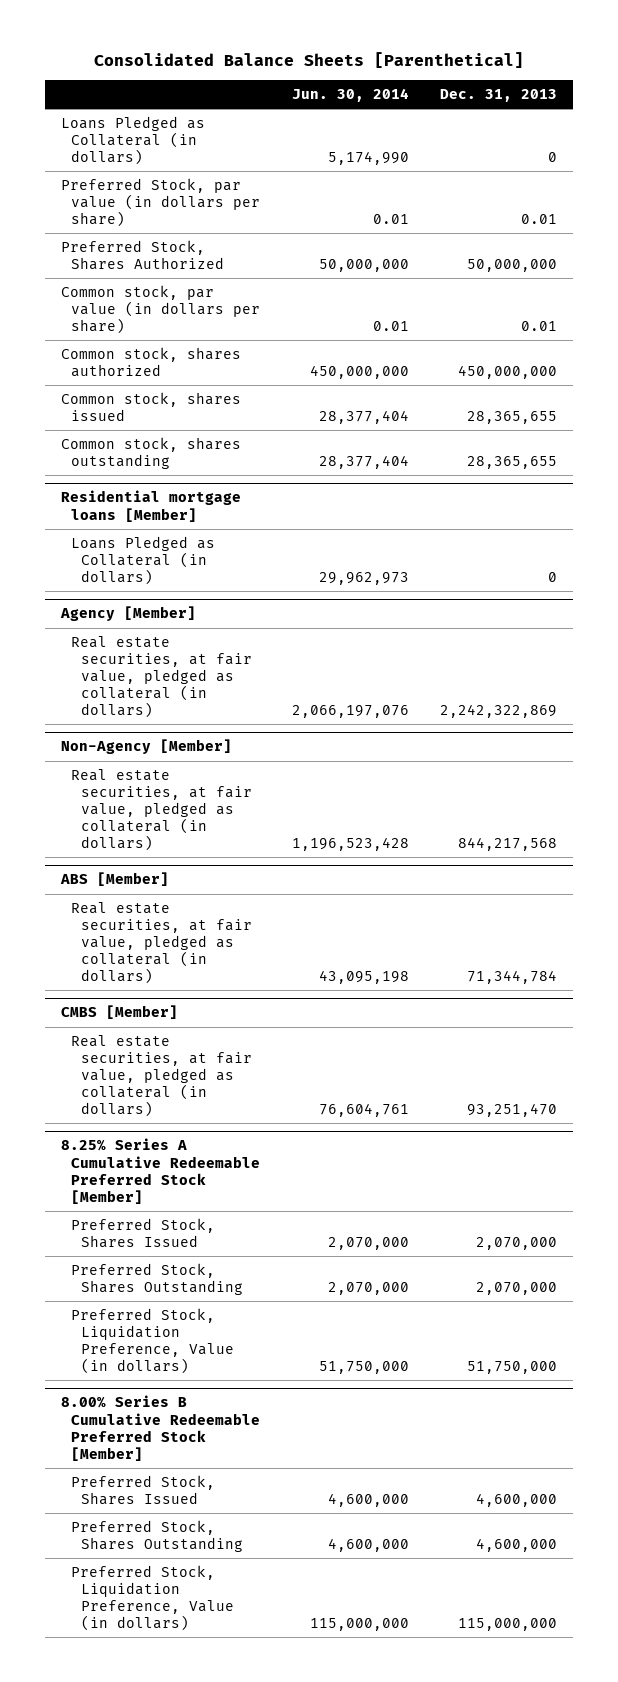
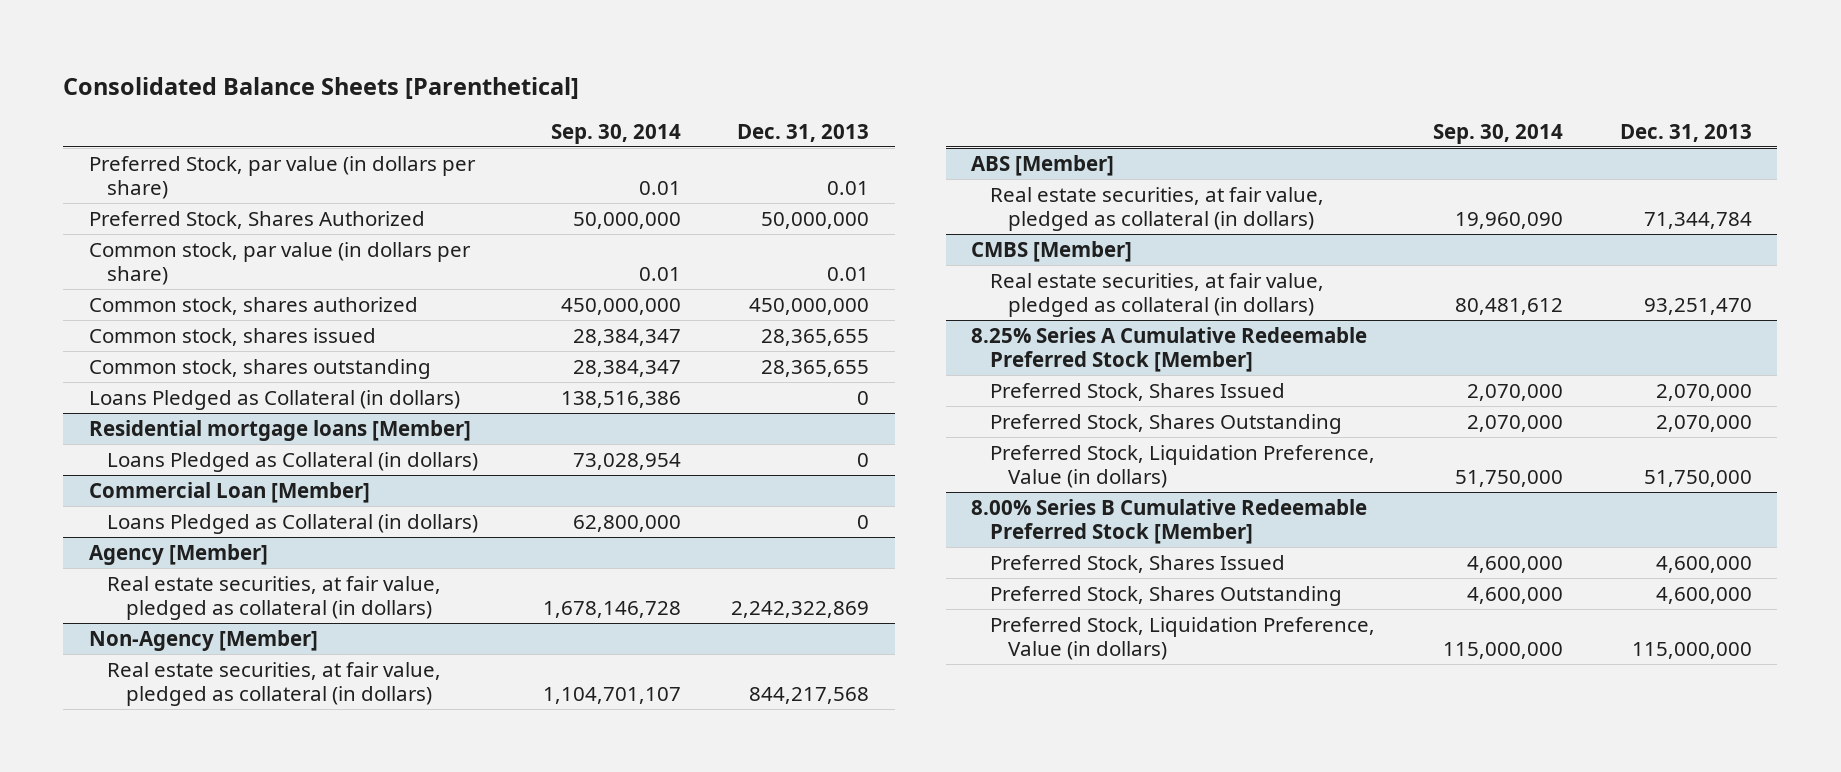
[291,88,409,103] Jun. 30, 2014 -> none
none -> [550,123,681,144] Sep. 30, 2014
[60,115,205,166] Loans Pledged as Collateral (in dollars) -> [88,389,460,410] Loans Pledged as Collateral (in dollars)
none -> [88,481,370,503] Commercial Loan [Member]
none -> [107,513,479,534] Loans Pledged as Collateral (in dollars)

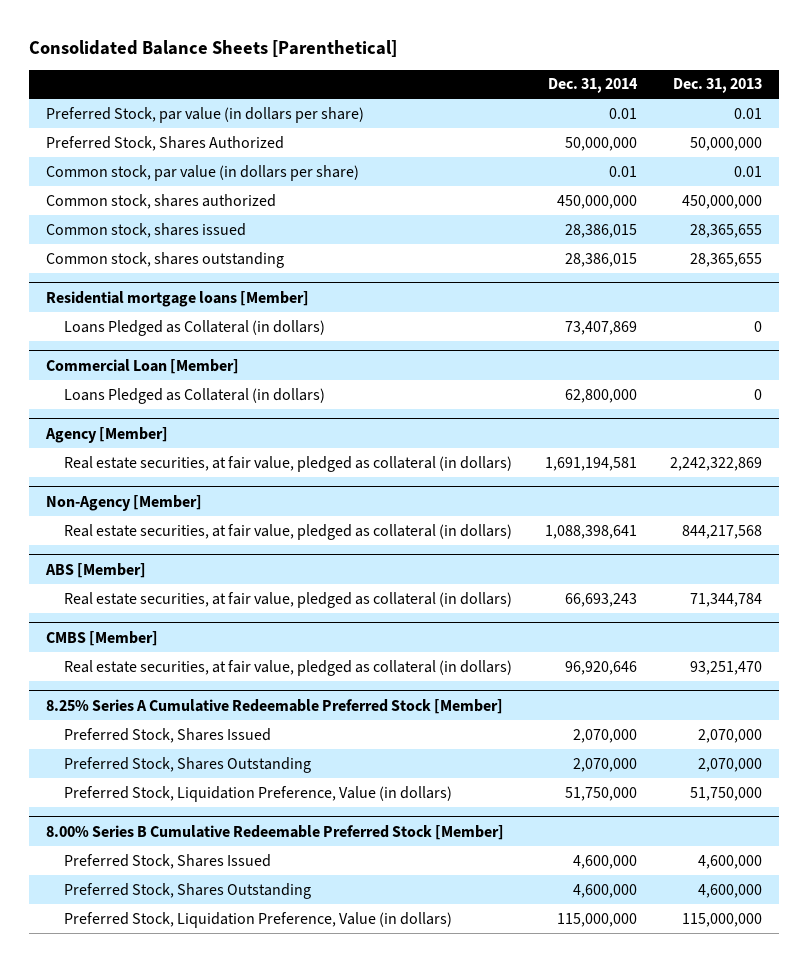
[550,123,681,144] Sep. 30, 2014 -> none
none -> [547,78,638,94] Dec. 31, 2014
[88,389,460,410] Loans Pledged as Collateral (in dollars) -> none

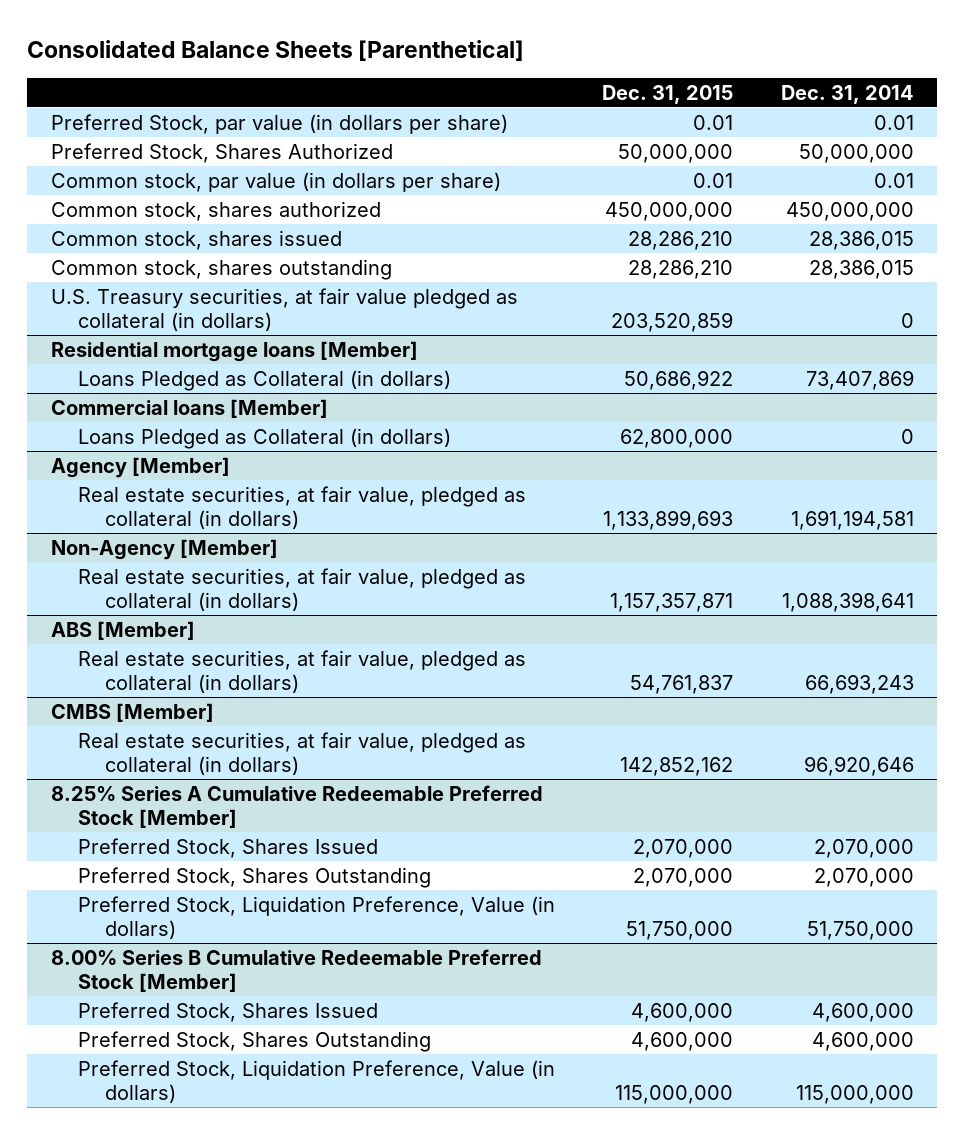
[673,78,763,94] Dec. 31, 2013 -> none
none -> [602,84,734,104] Dec. 31, 2015
none -> [50,287,518,331] U.S. Treasury securities, at fair value pledged as collateral (in dollars)
[45,358,239,374] Commercial Loan [Member] -> [50,398,328,418] Commercial loans [Member]
[564,388,637,403] 62,800,000 -> [900,428,914,444] 0

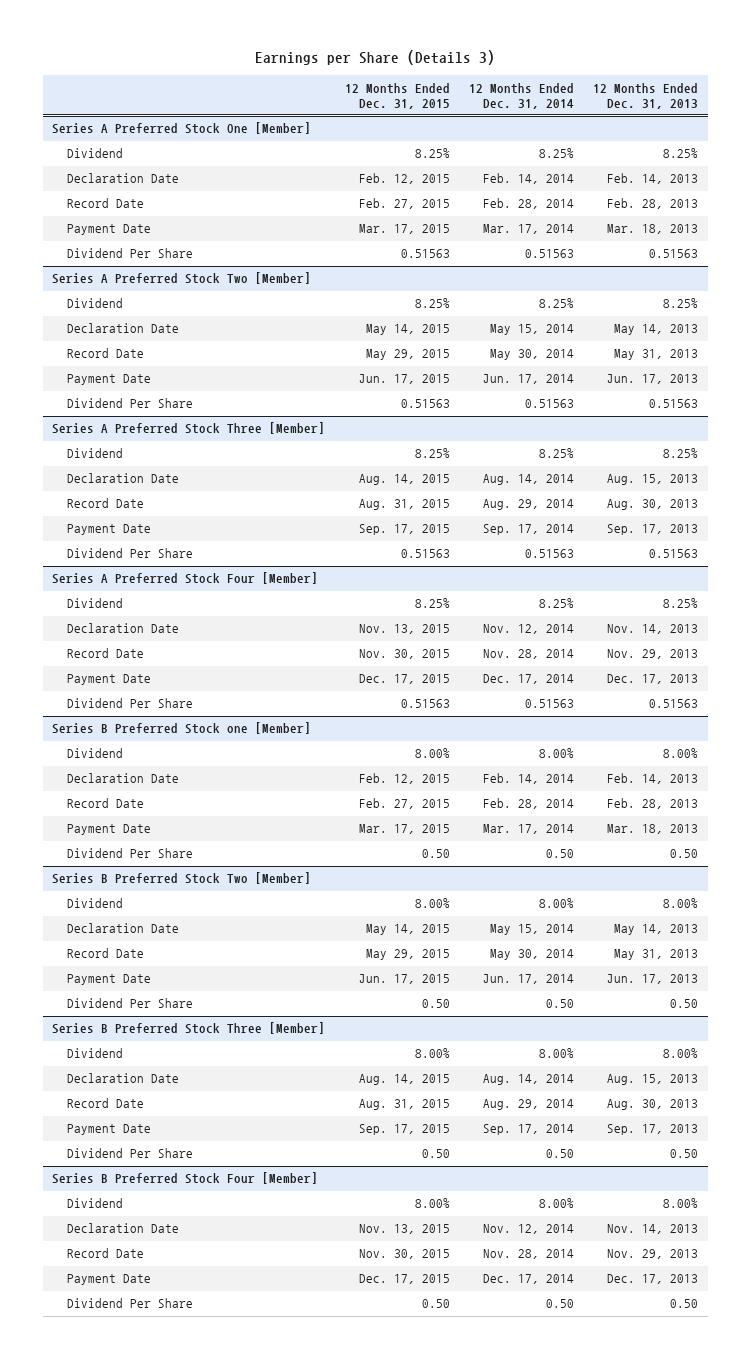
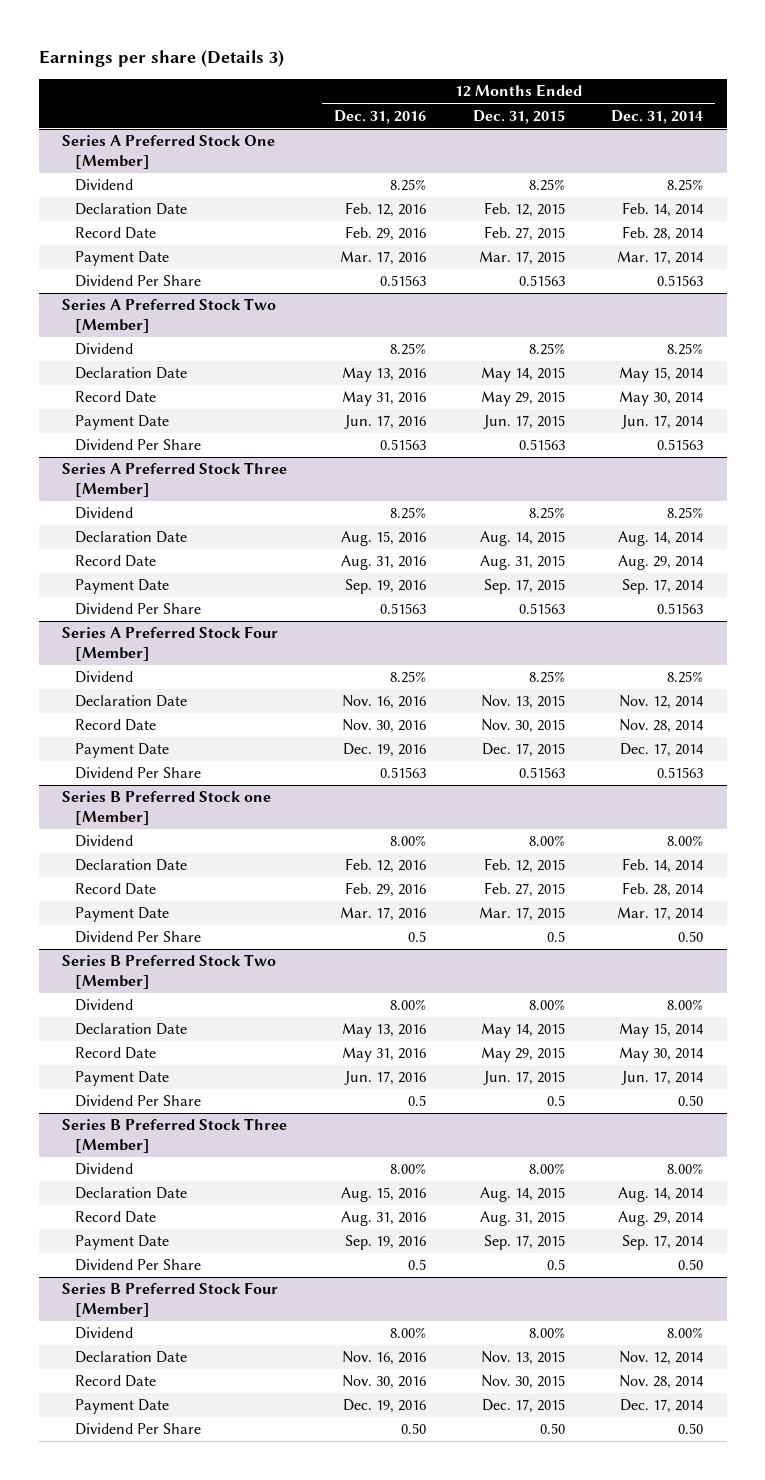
[255,50,496,66] Earnings per Share (Details 3) -> [38,50,284,68] Earnings per share (Details 3)
[593,82,699,109] 12 Months Ended Dec. 31, 2013 -> none
none -> [333,109,426,124] Dec. 31, 2016
[421,849,450,859] 0.50 -> [546,931,565,943] 0.5
[421,999,450,1009] 0.50 -> [546,1095,565,1107] 0.5
[421,1149,450,1159] 0.50 -> [546,1259,565,1271] 0.5

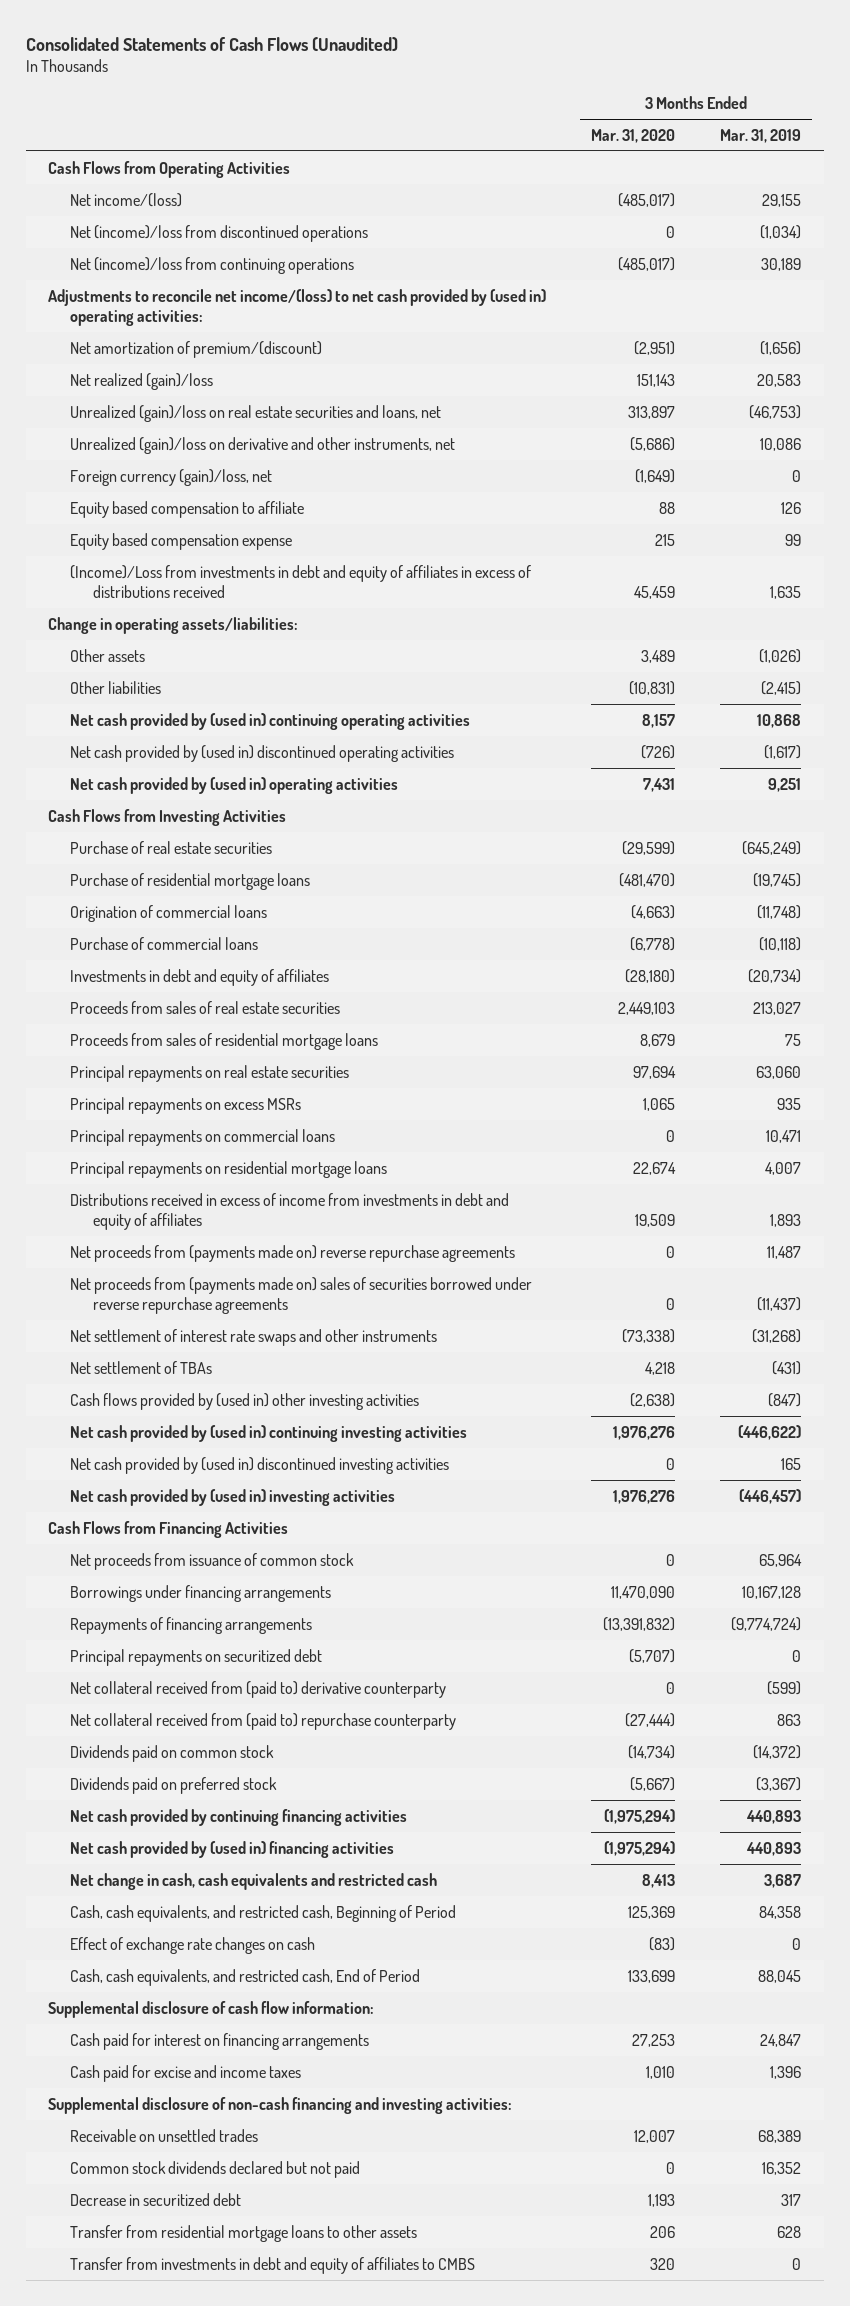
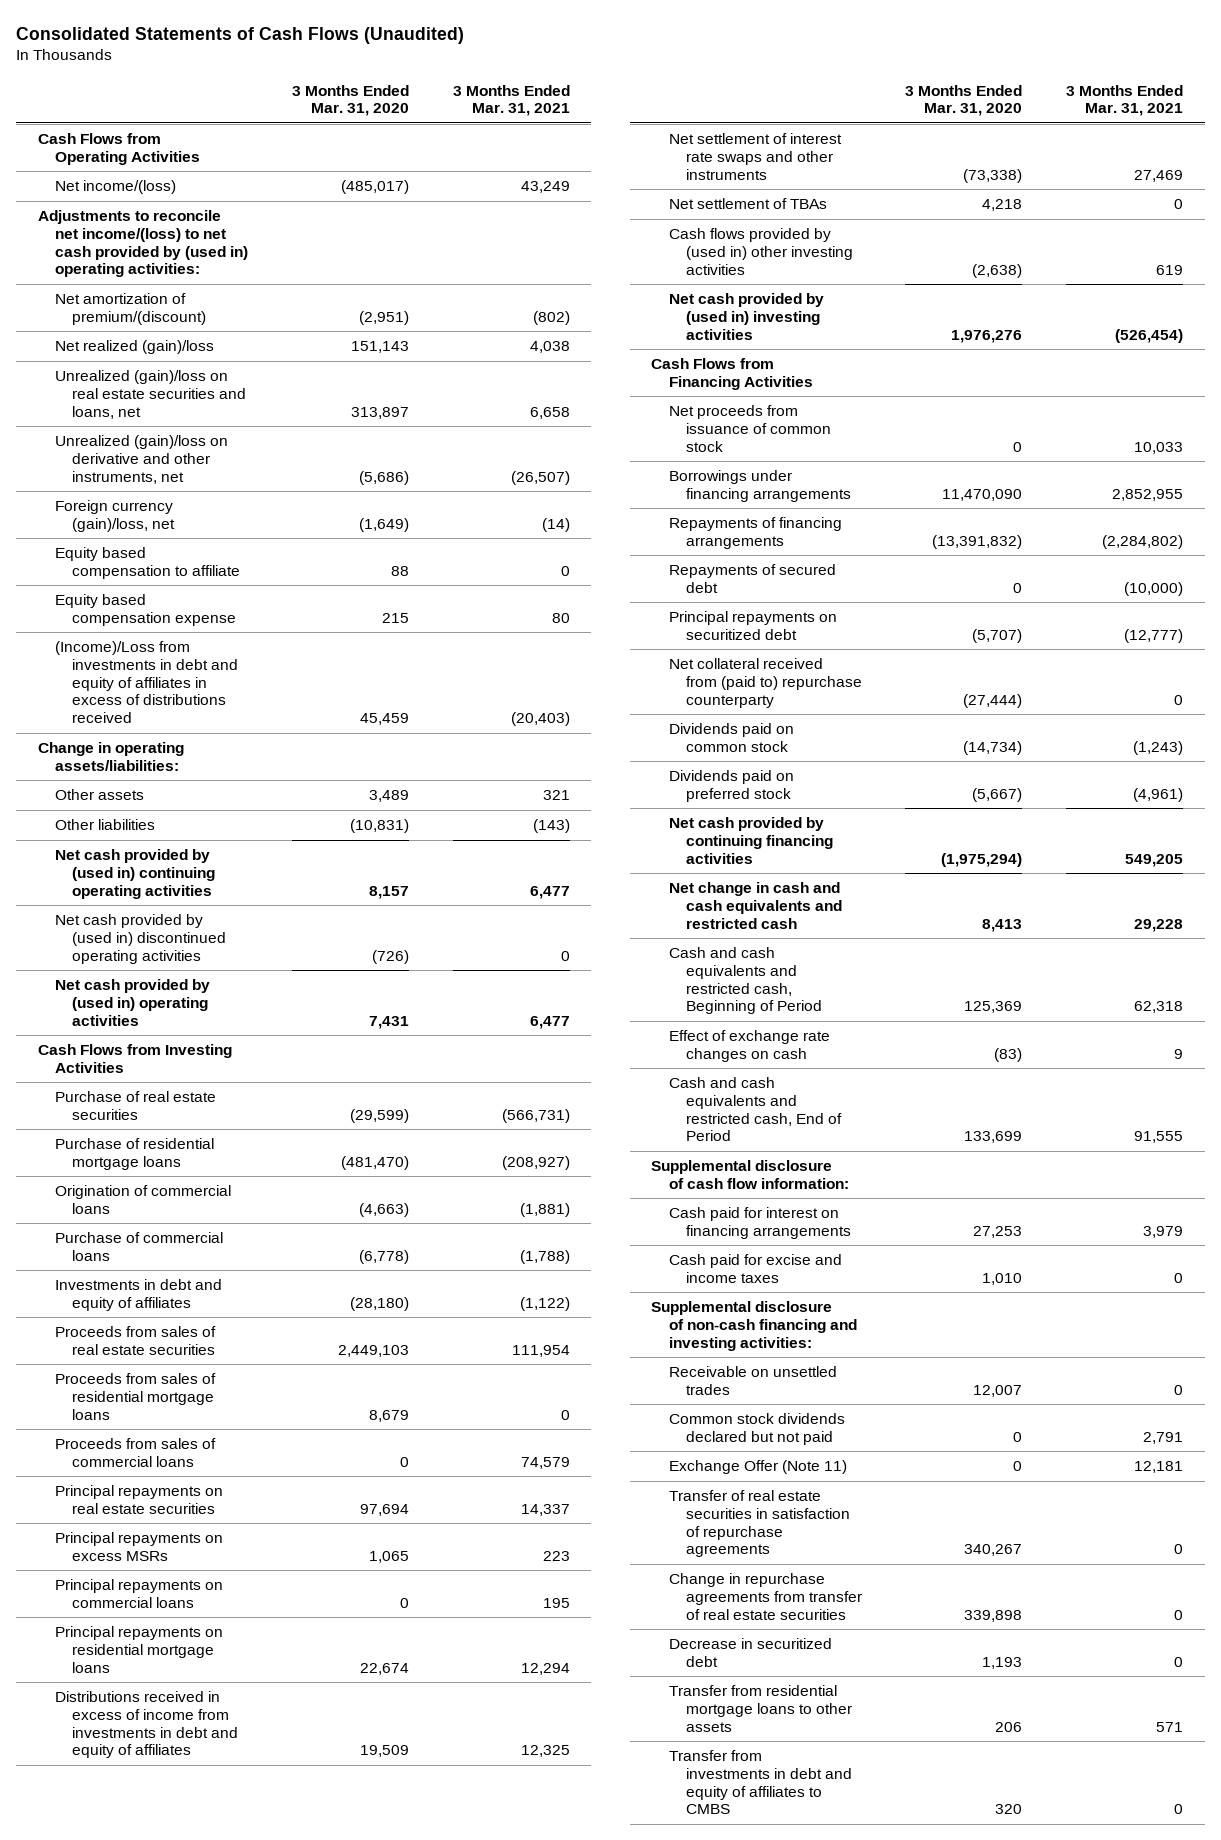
[720,128,802,143] Mar. 31, 2019 -> none
none -> [452,84,570,117] 3 Months Ended Mar. 31, 2021
[70,224,369,242] Net (income)/loss from discontinued operations -> none
[70,256,355,274] Net (income)/loss from continuing operations -> none
none -> [55,1438,217,1467] Proceeds from sales of commercial loans
[70,1244,516,1262] Net proceeds from (payments made on) reverse repurchase agreements -> none
[70,1276,533,1315] Net proceeds from (payments made on) sales of securities borrowed under reverse repurchase agreements -> none
[70,1424,468,1442] Net cash provided by (used in) continuing investing activities -> none
[70,1456,450,1474] Net cash provided by (used in) discontinued investing activities -> none
none -> [668,564,836,593] Repayments of secured debt
[70,1680,447,1698] Net collateral received from (paid to) derivative counterparty -> none
[70,1840,395,1858] Net cash provided by (used in) financing activities -> none
[70,1872,438,1890] Net change in cash, cash equivalents and restricted cash -> [668,882,842,929] Net change in cash and cash equivalents and restricted cash
[70,1904,457,1922] Cash, cash equivalents, and restricted cash, Beginning of Period -> [668,947,822,1015] Cash and cash equivalents and restricted cash, Beginning of Period
[70,1968,421,1986] Cash, cash equivalents, and restricted cash, End of Period -> [668,1077,842,1142] Cash and cash equivalents and restricted cash, End of Period
none -> [668,1460,847,1475] Exchange Offer (Note 11)
none -> [668,1490,850,1558] Transfer of real estate securities in satisfaction of repurchase agreements
none -> [668,1573,862,1620] Change in repurchase agreements from transfer of real estate securities

